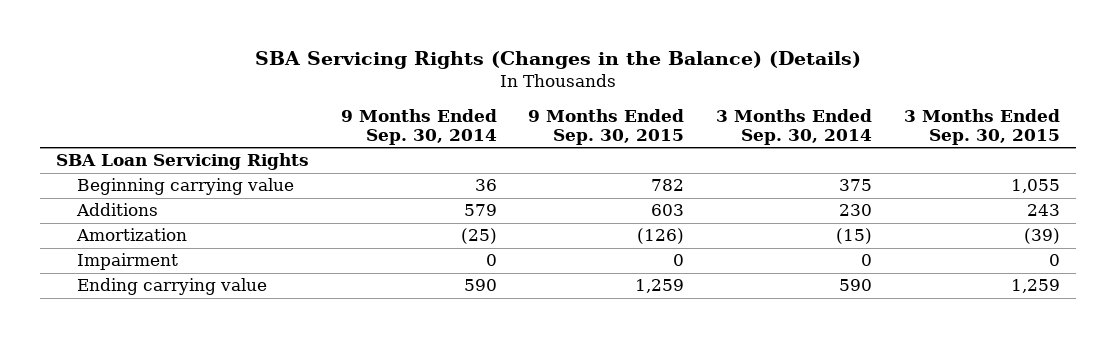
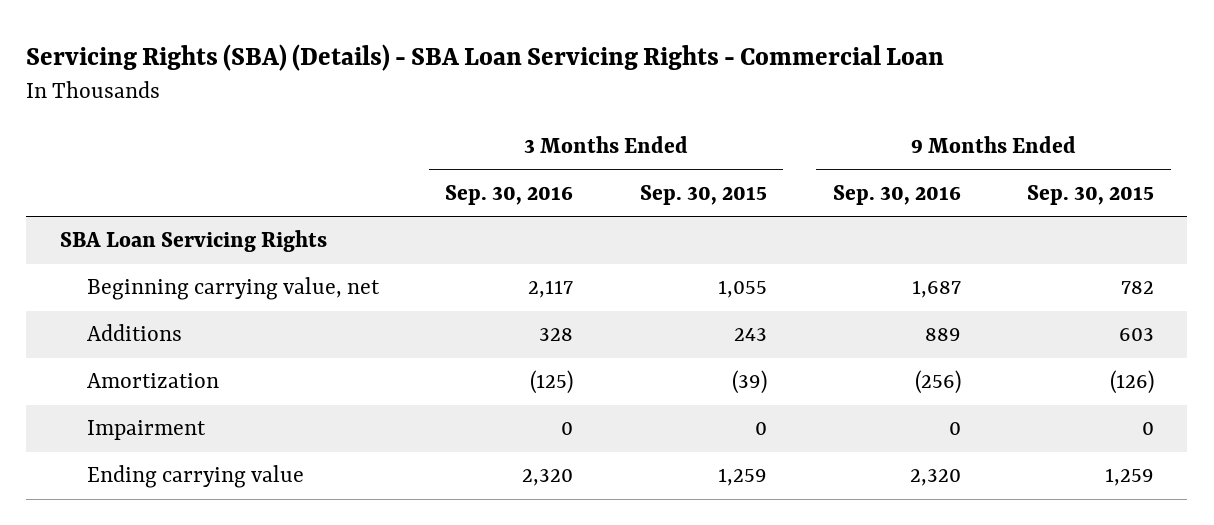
[254,51,861,70] SBA Servicing Rights (Changes in the Balance) (Details) -> [26,43,945,71] Servicing Rights (SBA) (Details) - SBA Loan Servicing Rights - Commercial Loan
[340,108,497,146] 9 Months Ended Sep. 30, 2014 -> none
[716,108,873,146] 3 Months Ended Sep. 30, 2014 -> none
none -> [445,184,574,205] Sep. 30, 2016
none -> [833,184,962,205] Sep. 30, 2016
[77,178,295,196] Beginning carrying value -> [87,277,381,301] Beginning carrying value, net

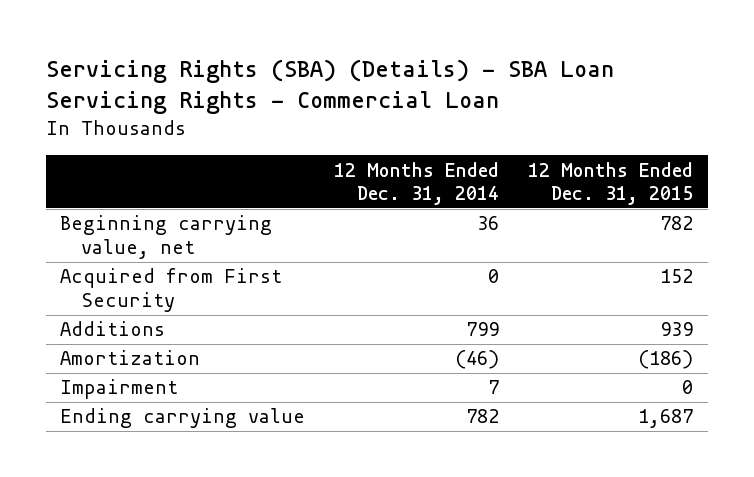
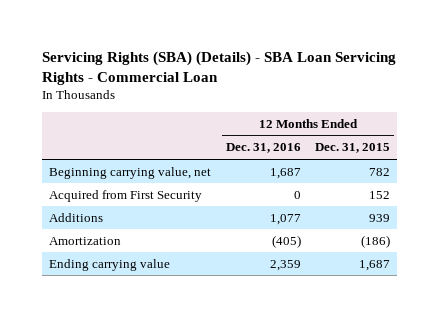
[334,161,500,206] 12 Months Ended Dec. 31, 2014 -> none
none -> [225,143,301,154] Dec. 31, 2016
[60,379,179,400] Impairment -> none

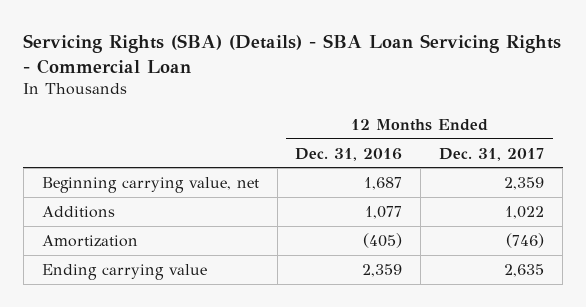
[315,143,391,154] Dec. 31, 2015 -> none
none -> [439,147,545,161] Dec. 31, 2017
[49,189,203,202] Acquired from First Security -> none

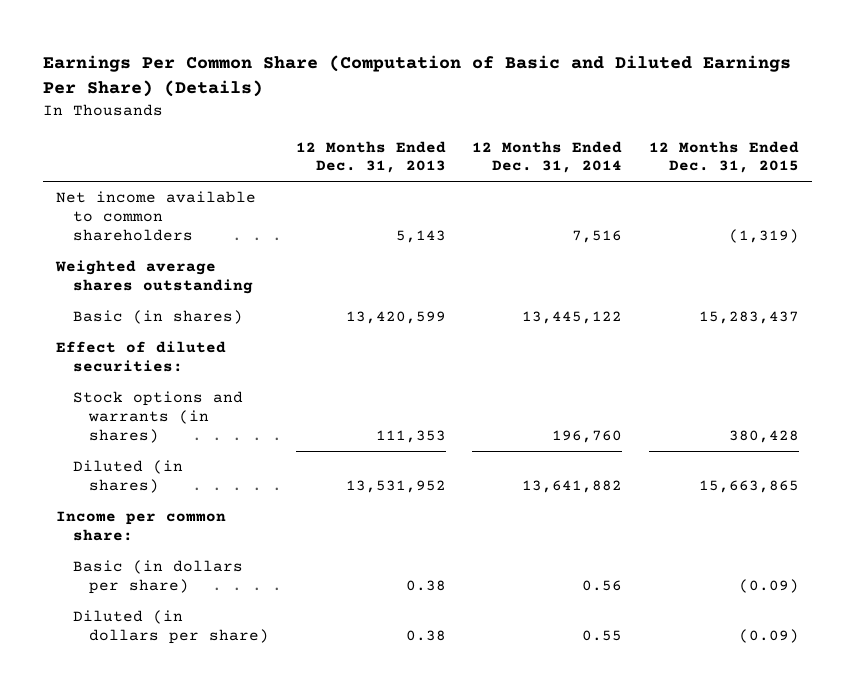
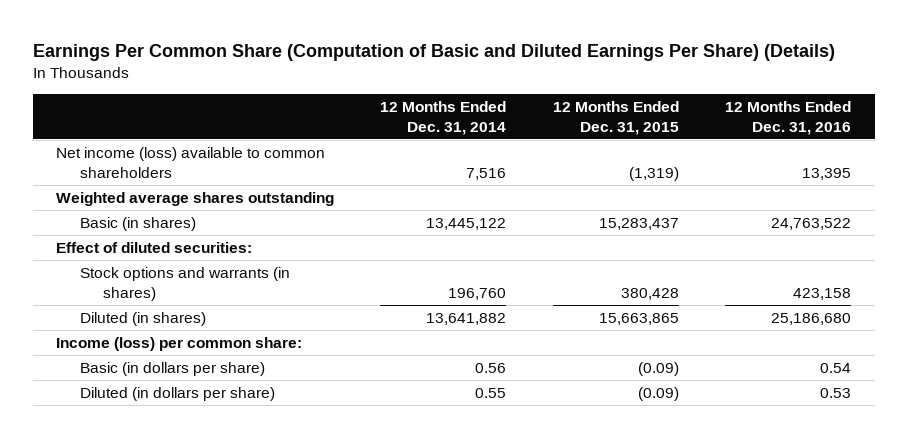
[295,140,446,174] 12 Months Ended Dec. 31, 2013 -> none
none -> [725,100,852,135] 12 Months Ended Dec. 31, 2016
[56,191,257,241] Net income available to common shareholders -> [55,147,325,178] Net income (loss) available to common shareholders
[56,511,227,542] Income per common share: -> [55,337,302,352] Income (loss) per common share:

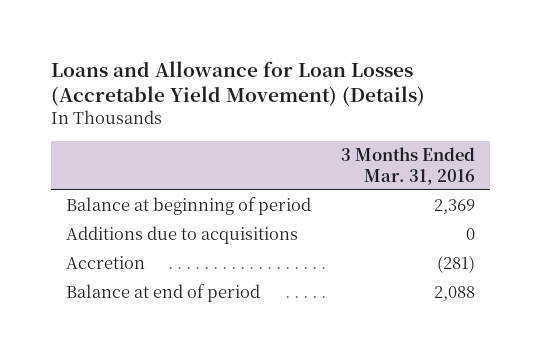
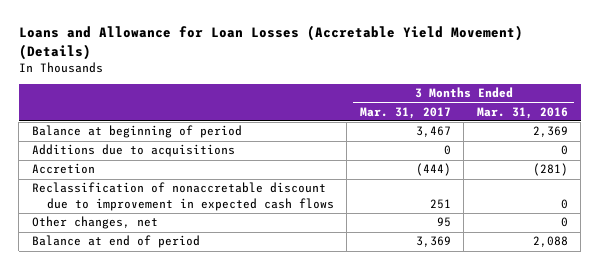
none -> [359,106,451,119] Mar. 31, 2017
none -> [31,182,334,211] Reclassification of nonaccretable discount due to improvement in expected cash flows
none -> [31,216,158,230] Other changes, net

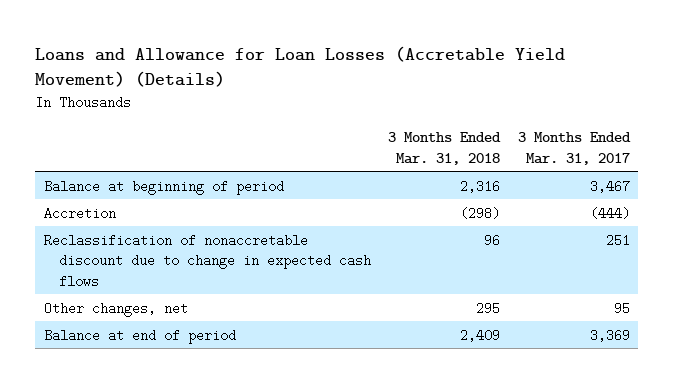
[476,106,568,119] Mar. 31, 2016 -> none
none -> [388,132,502,165] 3 Months Ended Mar. 31, 2018
[31,144,235,158] Additions due to acquisitions -> none
[31,182,334,211] Reclassification of nonaccretable discount due to improvement in expected cash flows -> [43,233,371,288] Reclassification of nonaccretable discount due to change in expected cash flows

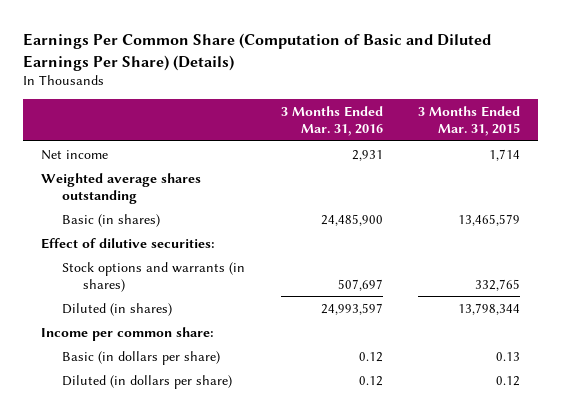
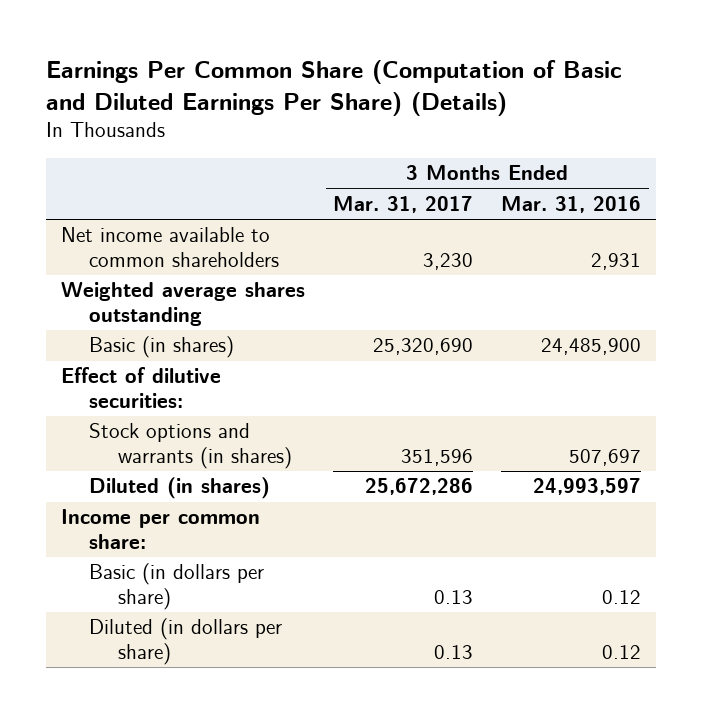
[418,105,521,137] 3 Months Ended Mar. 31, 2015 -> none
none -> [332,195,473,213] Mar. 31, 2017
[41,149,109,160] Net income -> [60,227,280,268] Net income available to common shareholders

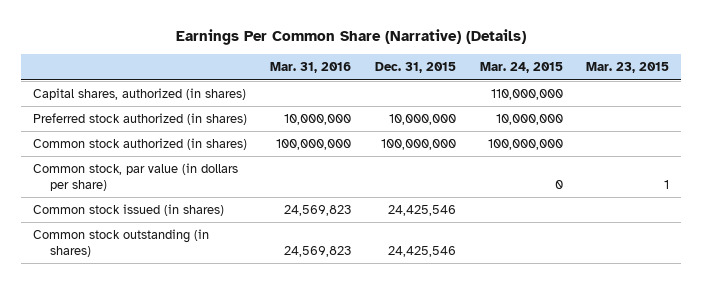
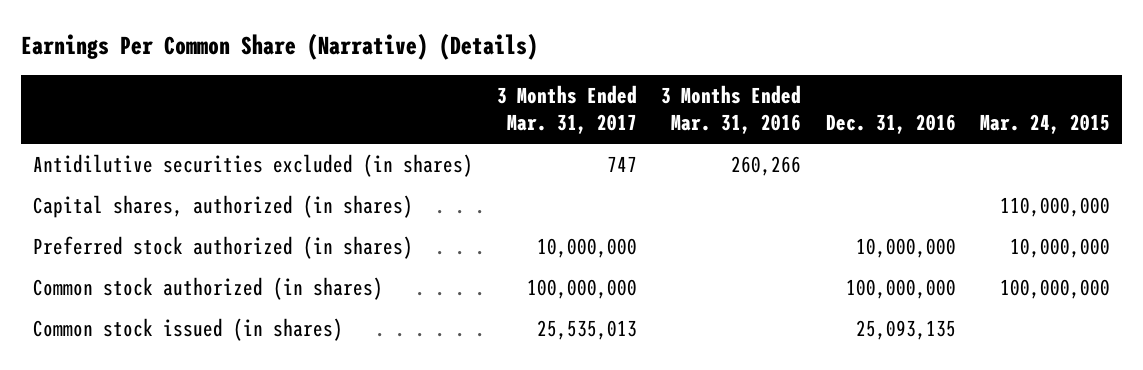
[270,62,352,74] Mar. 31, 2016 -> none
[374,62,456,74] Dec. 31, 2015 -> none
[586,62,670,74] Mar. 23, 2015 -> none
none -> [497,84,638,135] 3 Months Ended Mar. 31, 2017
none -> [661,84,802,135] 3 Months Ended Mar. 31, 2016
none -> [825,114,956,135] Dec. 31, 2016
none -> [32,153,473,177] Antidilutive securities excluded (in shares)
[32,163,238,192] Common stock, par value (in dollars per share) -> none
[32,229,209,258] Common stock outstanding (in shares) -> none

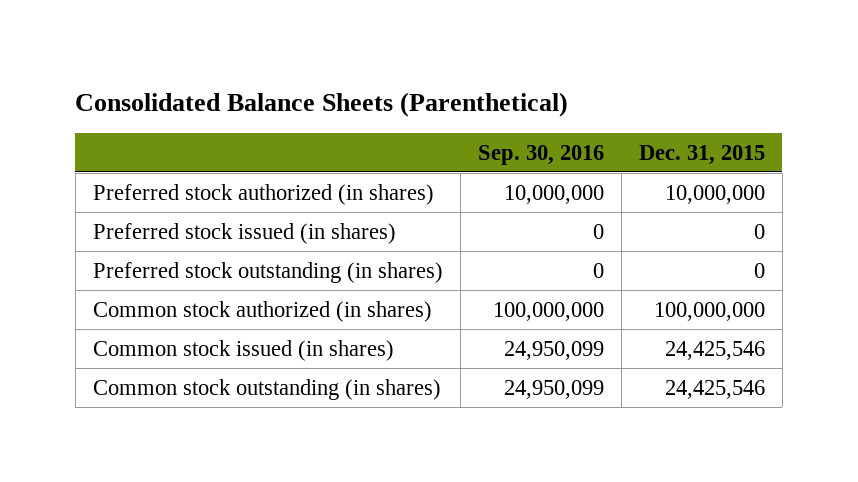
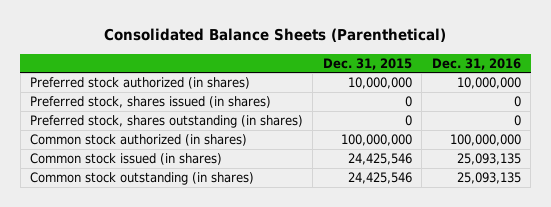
[477,144,604,165] Sep. 30, 2016 -> none
none -> [431,57,521,70] Dec. 31, 2016
[92,222,396,244] Preferred stock issued (in shares) -> [29,96,271,109] Preferred stock, shares issued (in shares)
[92,261,443,283] Preferred stock outstanding (in shares) -> [29,115,303,129] Preferred stock, shares outstanding (in shares)

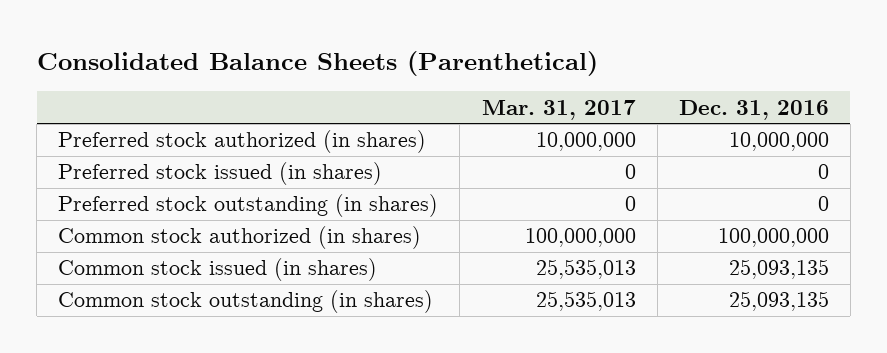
[322,57,412,70] Dec. 31, 2015 -> none
none -> [481,99,636,120] Mar. 31, 2017
[29,96,271,109] Preferred stock, shares issued (in shares) -> [58,162,383,186] Preferred stock issued (in shares)
[29,115,303,129] Preferred stock, shares outstanding (in shares) -> [58,194,439,218] Preferred stock outstanding (in shares)

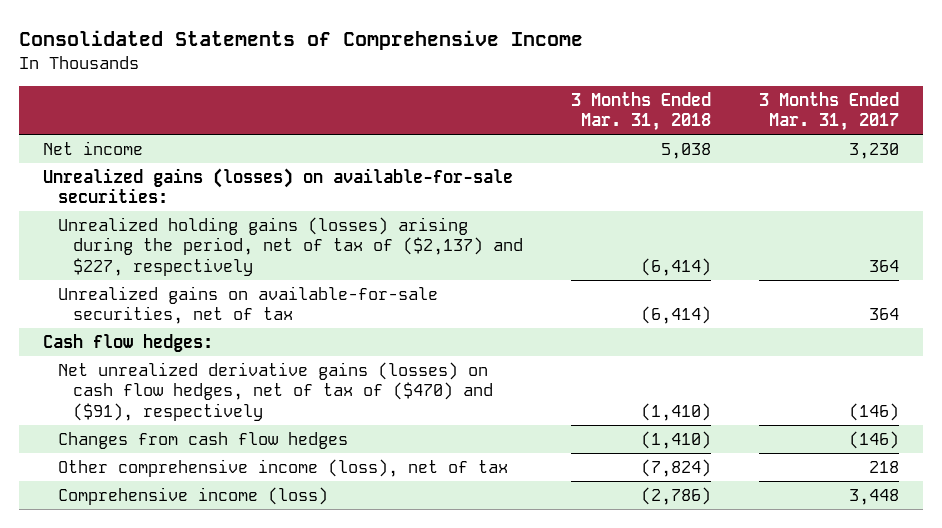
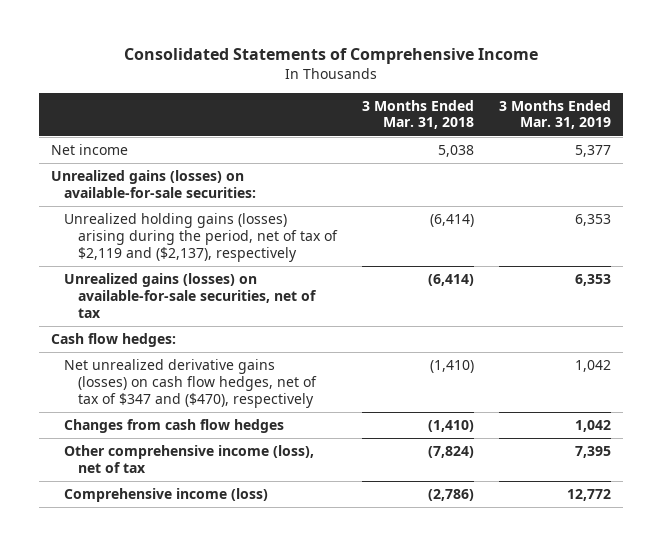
[758,91,899,132] 3 Months Ended Mar. 31, 2017 -> none
none -> [498,99,611,130] 3 Months Ended Mar. 31, 2019
[58,216,524,276] Unrealized holding gains (losses) arising during the period, net of tax of ($2,137) and $227, respectively -> [64,213,338,262] Unrealized holding gains (losses) arising during the period, net of tax of $2,119 and ($2,137), respectively
[58,285,439,325] Unrealized gains on available-for-sale securities, net of tax -> [64,273,317,318] Unrealized gains (losses) on available-for-sale securities, net of tax
[58,361,494,421] Net unrealized derivative gains (losses) on cash flow hedges, net of tax of ($470) and ($91), respectively -> [64,359,317,408] Net unrealized derivative gains (losses) on cash flow hedges, net of tax of $347 and ($470), respectively

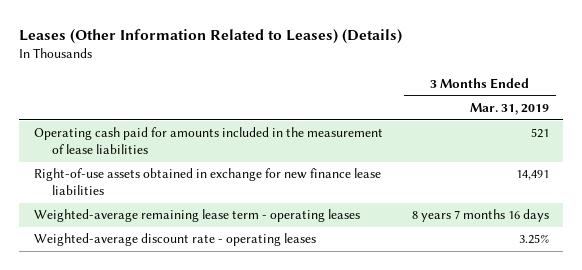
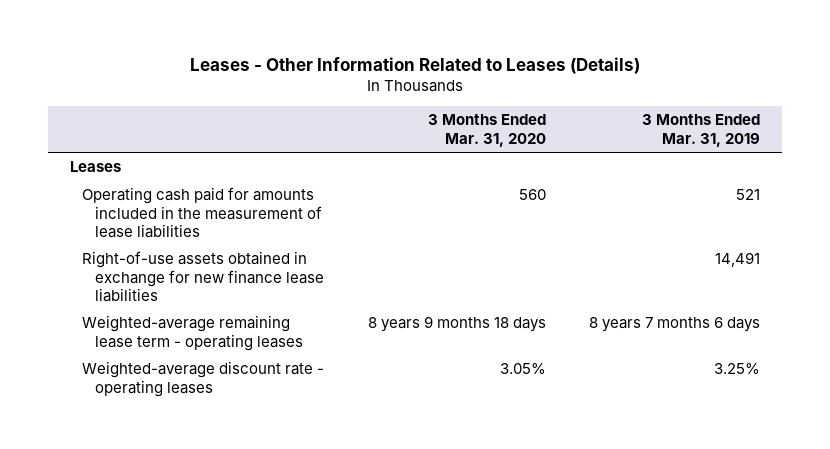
[18,28,402,44] Leases (Other Information Related to Leases) (Details) -> [189,57,640,75] Leases - Other Information Related to Leases (Details)
none -> [427,114,546,147] 3 Months Ended Mar. 31, 2020
none -> [69,161,121,173] Leases
[411,209,549,223] 8 years 7 months 16 days -> [588,317,760,333] 8 years 7 months 6 days

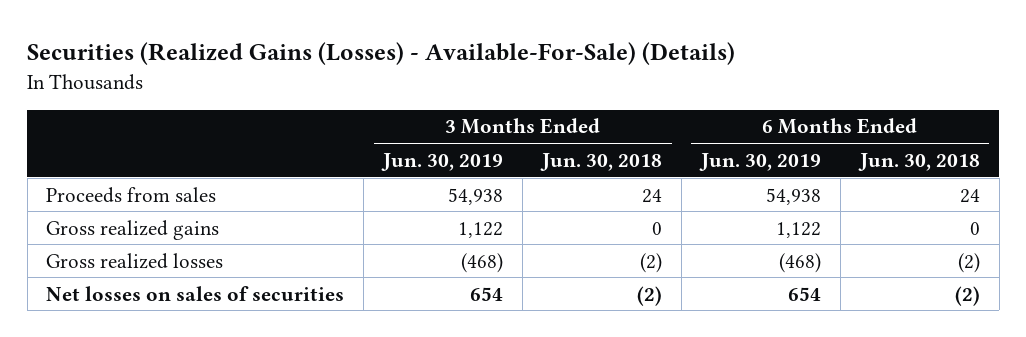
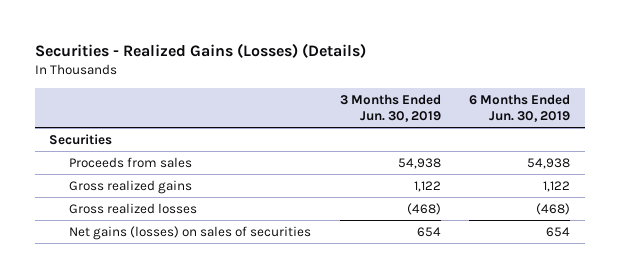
[27,41,736,65] Securities (Realized Gains (Losses) - Available-For-Sale) (Details) -> [34,42,366,58] Securities - Realized Gains (Losses) (Details)
[540,152,663,171] Jun. 30, 2018 -> none
[857,152,980,171] Jun. 30, 2018 -> none
none -> [48,133,112,145] Securities
[46,285,345,301] Net losses on sales of securities -> [69,225,312,240] Net gains (losses) on sales of securities

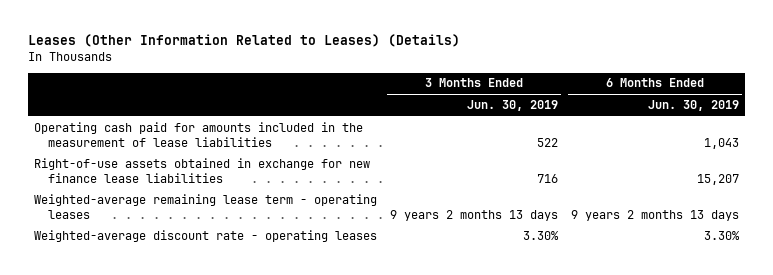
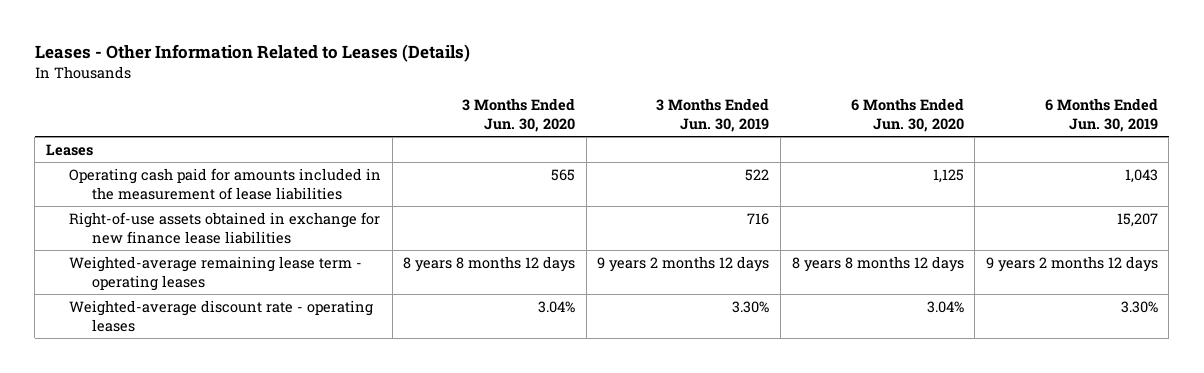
[27,34,460,48] Leases (Other Information Related to Leases) (Details) -> [34,43,470,62] Leases - Other Information Related to Leases (Details)
none -> [462,98,576,132] 3 Months Ended Jun. 30, 2020
none -> [850,98,964,132] 6 Months Ended Jun. 30, 2020
none -> [45,143,93,156] Leases
[389,209,558,221] 9 years 2 months 13 days -> [597,255,770,272] 9 years 2 months 12 days
[570,209,739,221] 9 years 2 months 13 days -> [985,255,1158,272] 9 years 2 months 12 days

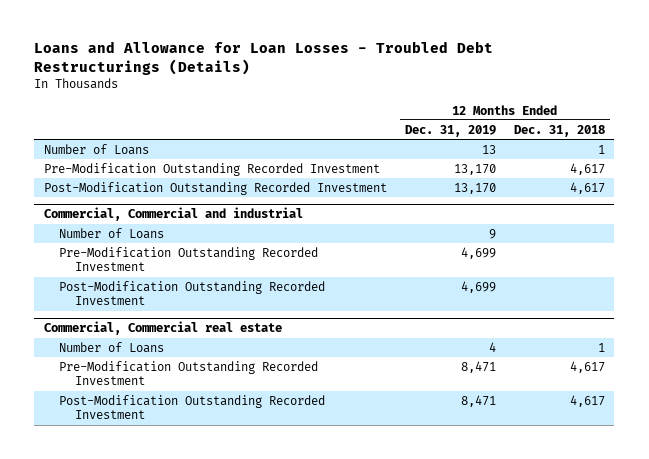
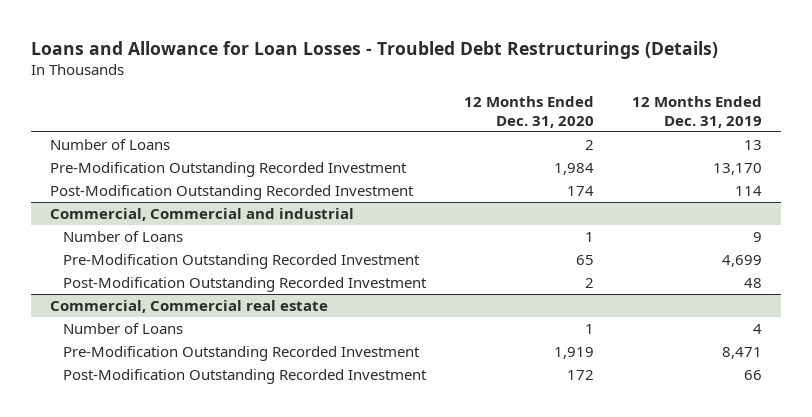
[513,124,605,137] Dec. 31, 2018 -> none
none -> [464,95,595,128] 12 Months Ended Dec. 31, 2020
[453,182,496,194] 13,170 -> [735,186,763,197] 114
[460,280,496,293] 4,699 -> [744,278,763,289] 48
[460,394,496,407] 8,471 -> [744,370,763,381] 66

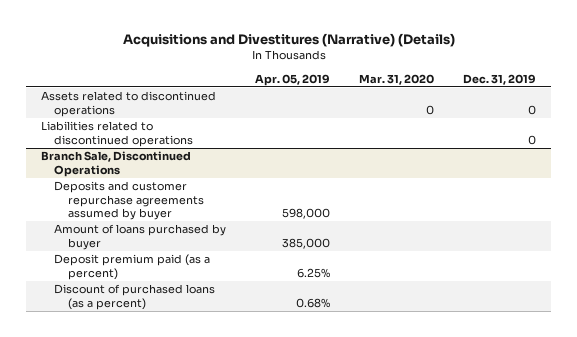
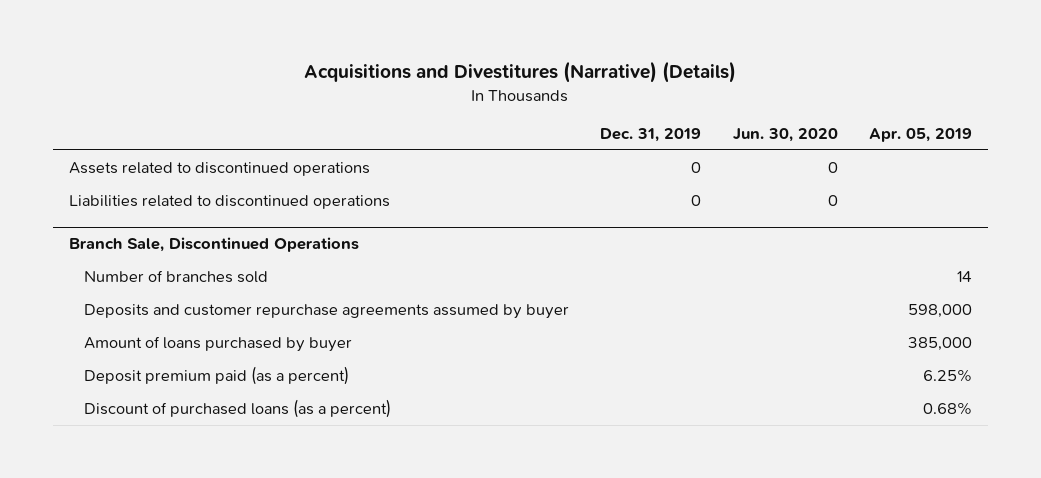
[359,73,435,85] Mar. 31, 2020 -> none
none -> [732,127,838,142] Jun. 30, 2020
none -> [83,269,268,283] Number of branches sold

